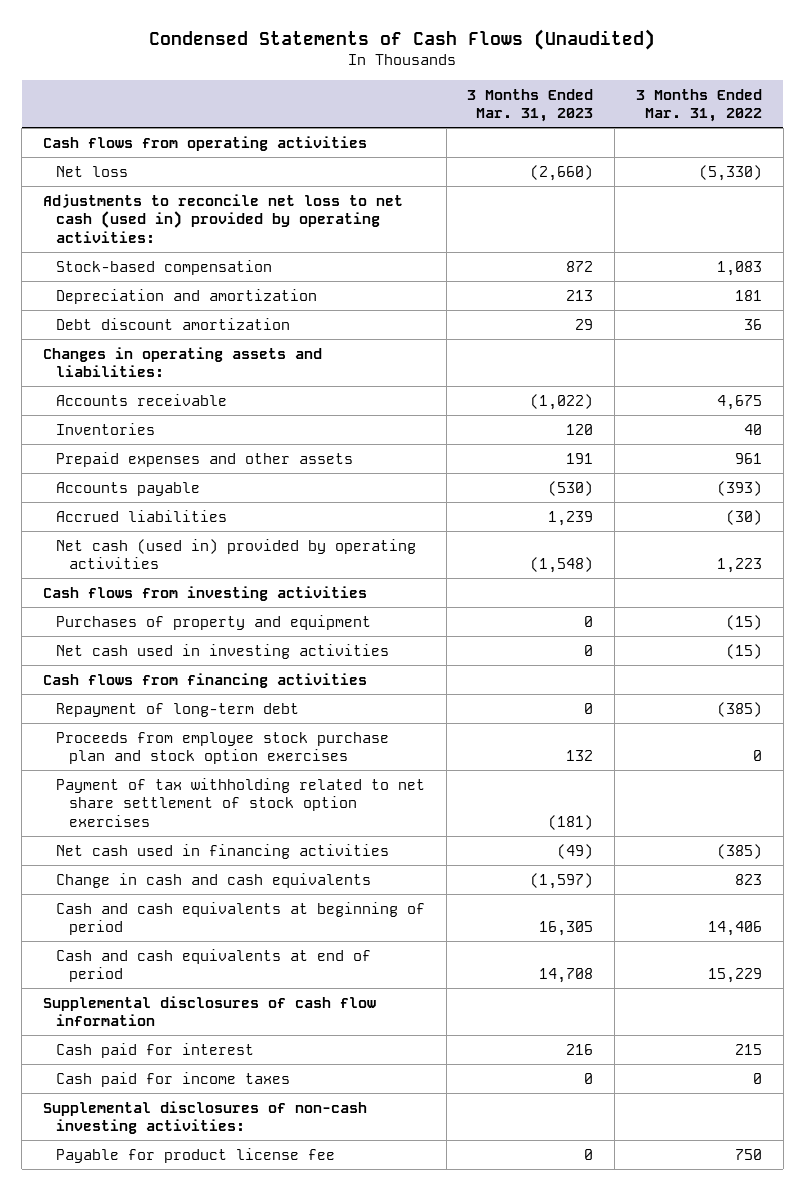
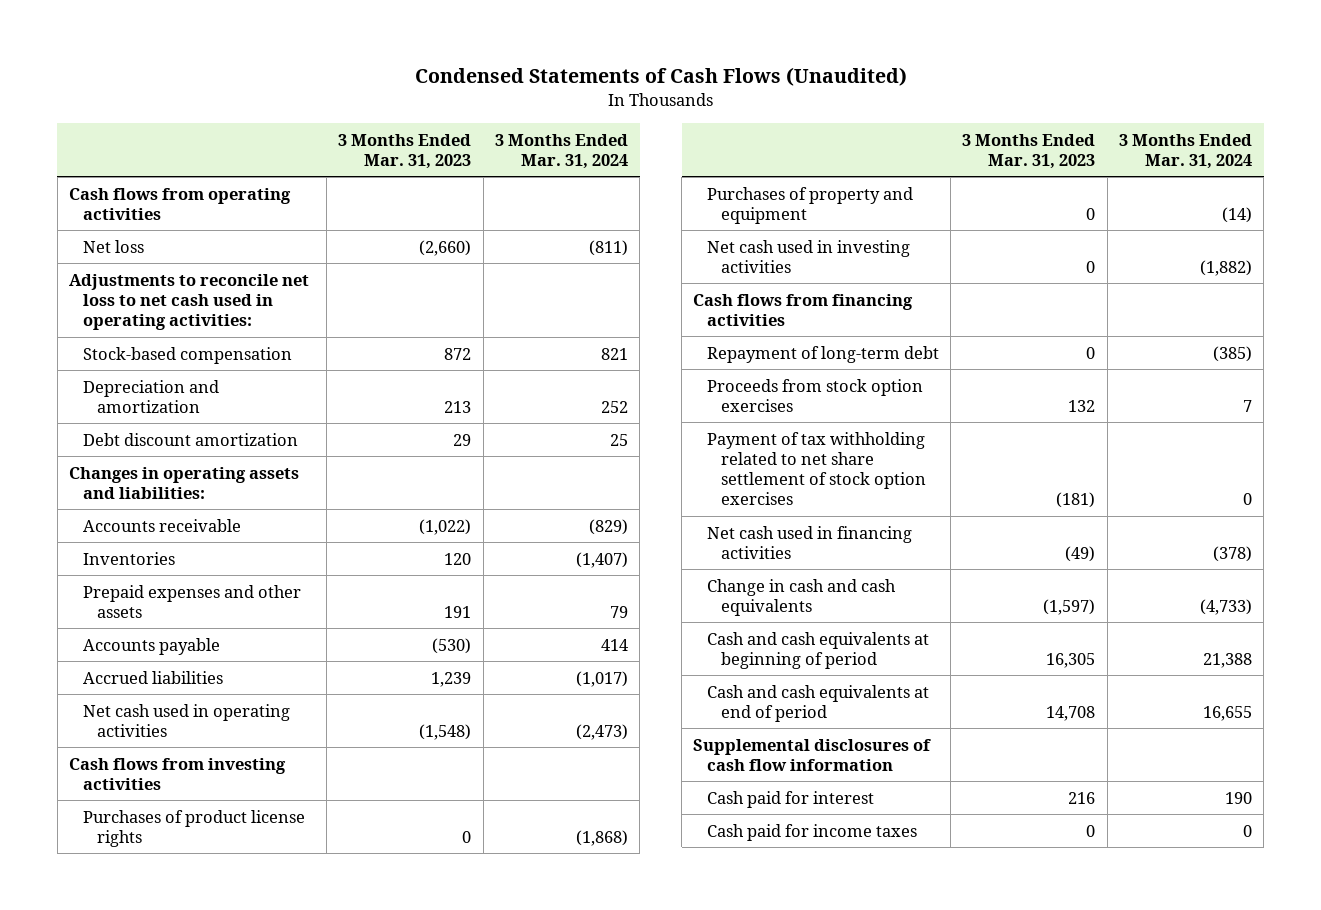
[635,88,762,123] 3 Months Ended Mar. 31, 2022 -> none
none -> [494,133,628,169] 3 Months Ended Mar. 31, 2024
[42,193,403,243] Adjustments to reconcile net loss to net cash (used in) provided by operating activities: -> [69,273,310,330] Adjustments to reconcile net loss to net cash used in operating activities:
[55,538,416,570] Net cash (used in) provided by operating activities -> [82,703,290,737] Net cash used in operating activities
none -> [82,809,305,847] Purchases of product license rights
[55,731,389,765] Proceeds from employee stock purchase plan and stock option exercises -> [706,378,923,412] Proceeds from stock option exercises
[42,1100,367,1135] Supplemental disclosures of non-cash investing activities: -> none
[55,1147,335,1163] Payable for product license fee -> none

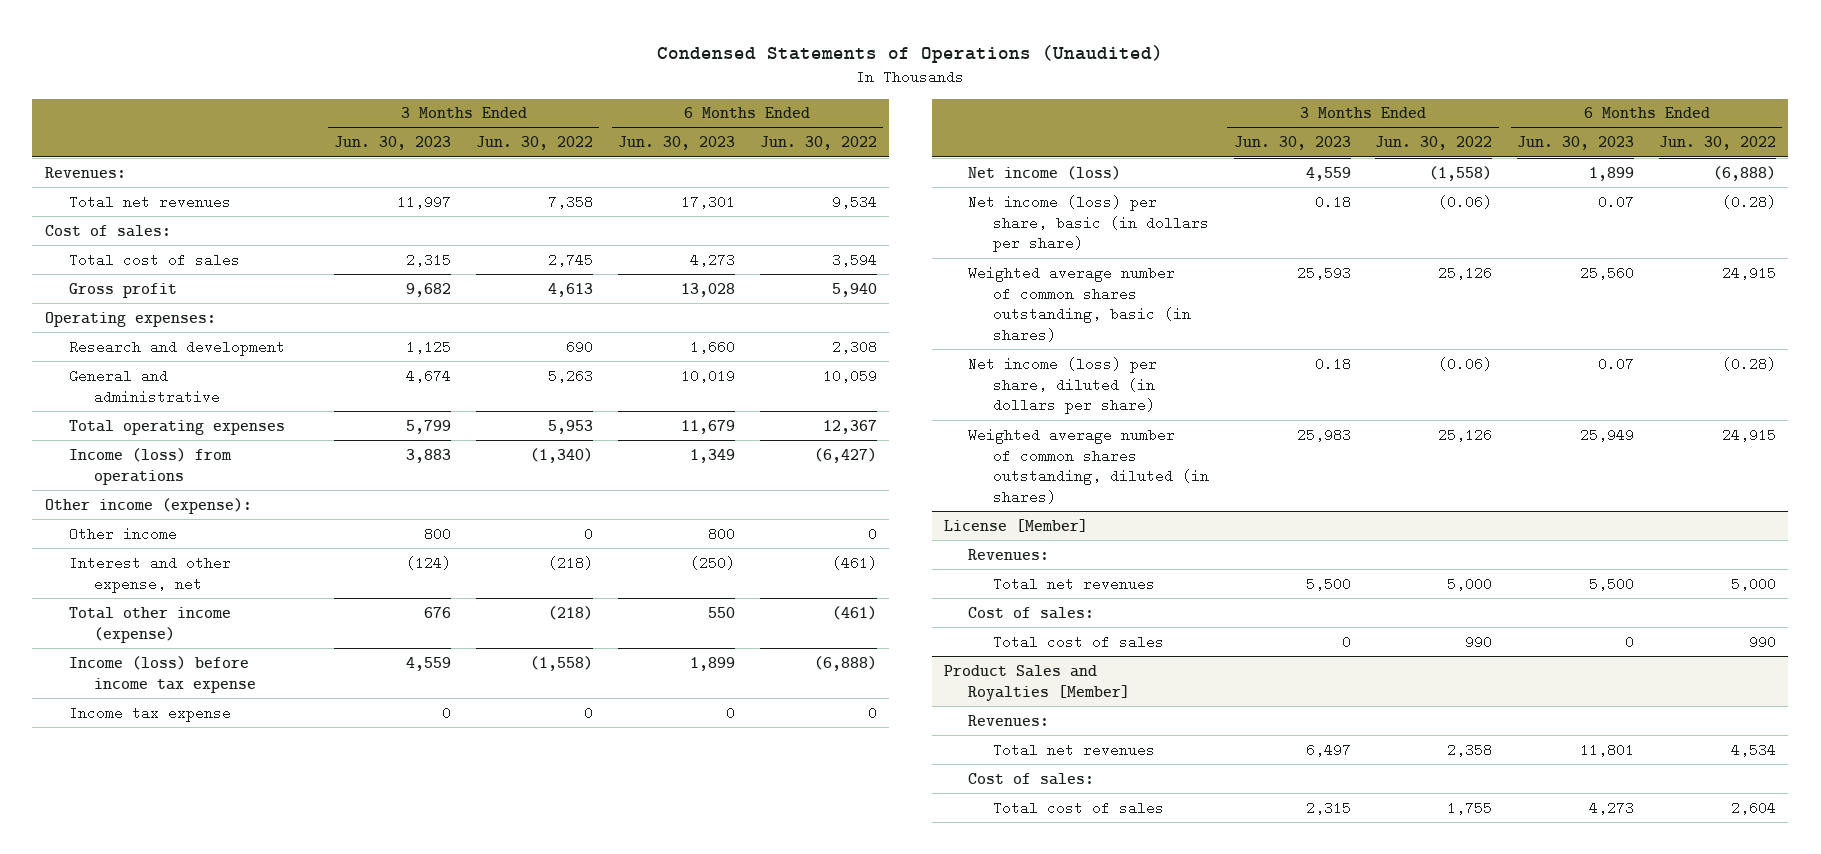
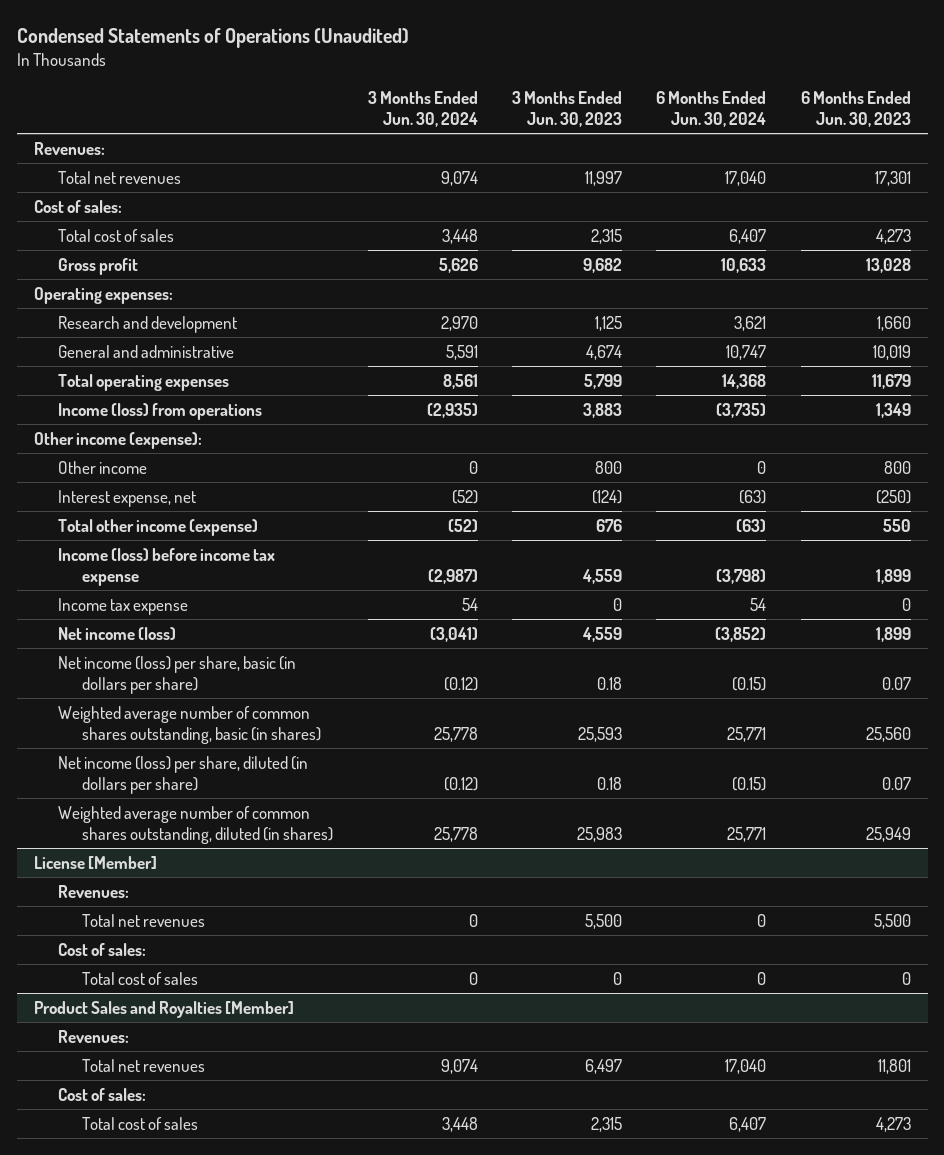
[476,136,594,151] Jun. 30, 2022 -> none
[759,136,877,151] Jun. 30, 2022 -> none
none -> [367,91,478,127] 3 Months Ended Jun. 30, 2024
none -> [656,91,767,127] 6 Months Ended Jun. 30, 2024
[69,555,232,593] Interest and other expense, net -> [57,489,196,507] Interest expense, net

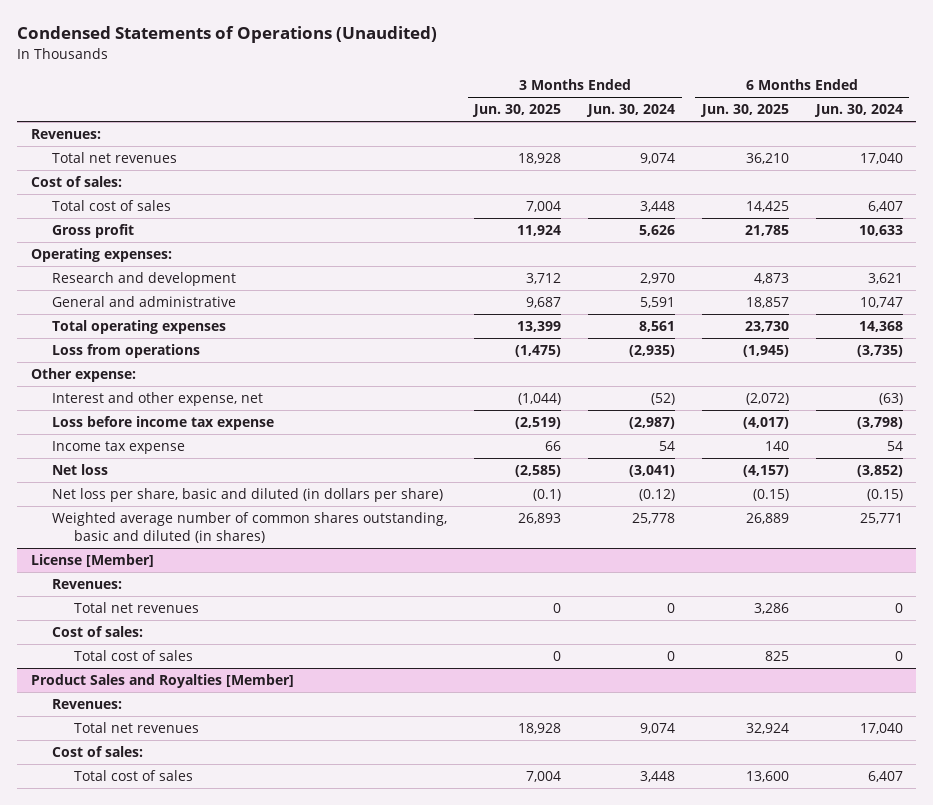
[511,91,622,127] 3 Months Ended Jun. 30, 2023 -> none
[800,91,911,127] 6 Months Ended Jun. 30, 2023 -> none
none -> [472,104,562,118] Jun. 30, 2025
none -> [699,104,789,118] Jun. 30, 2025
[57,460,147,474] Other income -> none
[57,518,258,536] Total other income (expense) -> none
[57,402,262,420] Income (loss) from operations -> [52,344,201,359] Loss from operations
[33,431,202,449] Other income (expense): -> [30,368,136,383] Other expense:
[57,489,196,507] Interest expense, net -> [52,392,264,407] Interest and other expense, net
[57,547,275,586] Income (loss) before income tax expense -> [52,416,275,431] Loss before income tax expense
[57,755,308,794] Net income (loss) per share, diluted (in dollars per share) -> none
[57,805,334,844] Weighted average number of common shares outstanding, diluted (in shares) -> none
[57,626,176,640] Net income (loss) -> [52,464,109,476] Net loss
[57,655,296,694] Net income (loss) per share, basic (in dollars per share) -> [52,488,444,503] Net loss per share, basic and diluted (in dollars per share)
[57,705,322,744] Weighted average number of common shares outstanding, basic (in shares) -> [52,512,448,543] Weighted average number of common shares outstanding, basic and diluted (in shares)

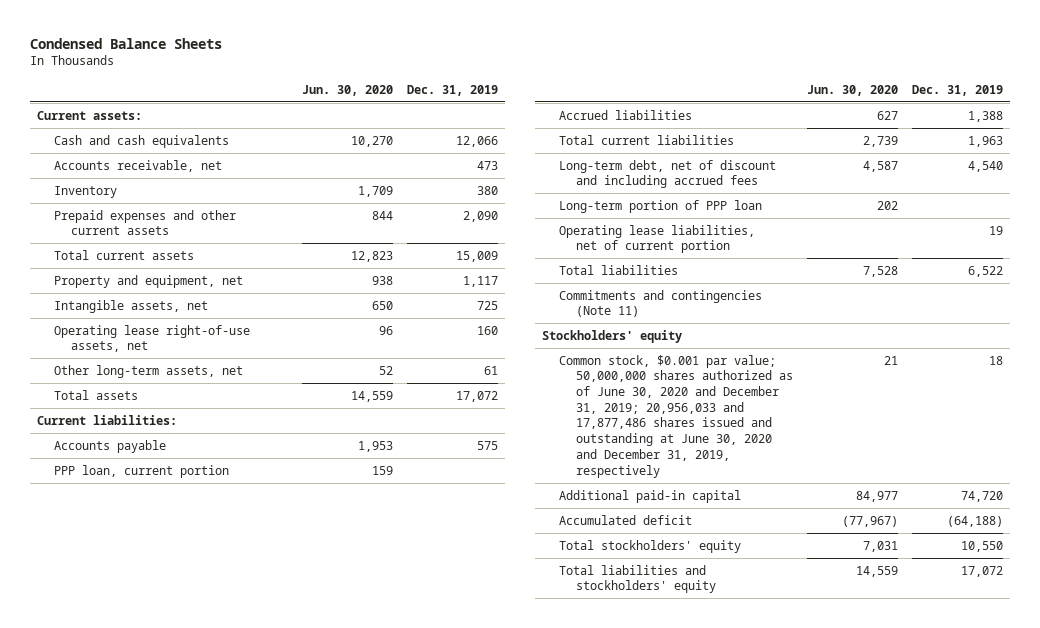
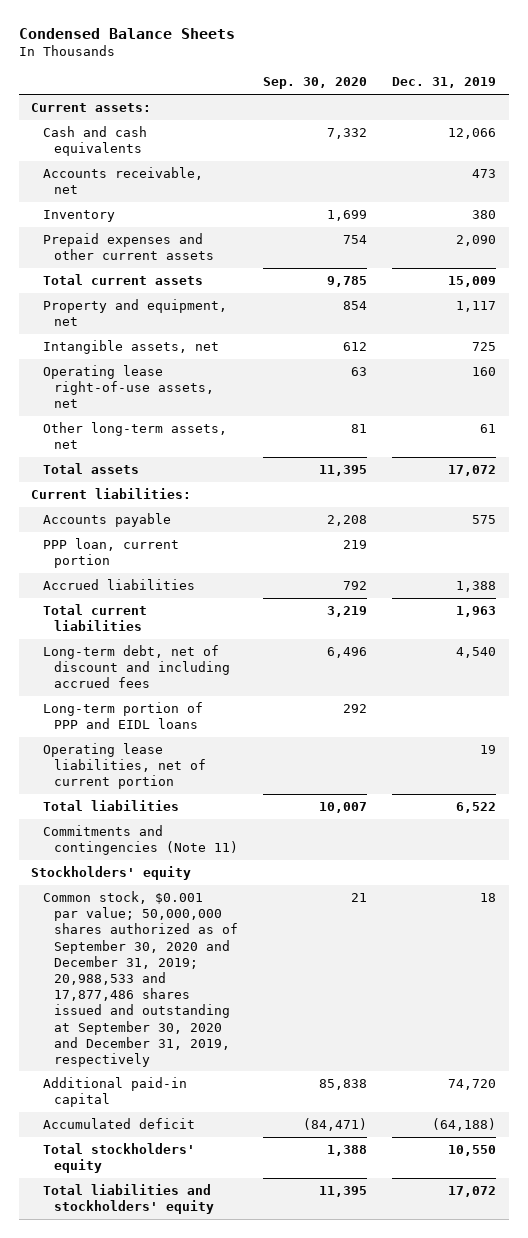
[301,85,393,97] Jun. 30, 2020 -> none
none -> [263,77,368,90] Sep. 30, 2020
[559,199,763,213] Long-term portion of PPP loan -> [42,702,203,730] Long-term portion of PPP and EIDL loans
[559,354,794,478] Common stock, $0.001 par value; 50,000,000 shares authorized as of June 30, 2020 and December 31, 2019; 20,956,033 and 17,877,486 shares issued and outstanding at June 30, 2020 and December 31, 2019, respectively -> [42,891,239,1067] Common stock, $0.001 par value; 50,000,000 shares authorized as of September 30, 2020 and December 31, 2019; 20,988,533 and 17,877,486 shares issued and outstanding at September 30, 2020 and December 31, 2019, respectively

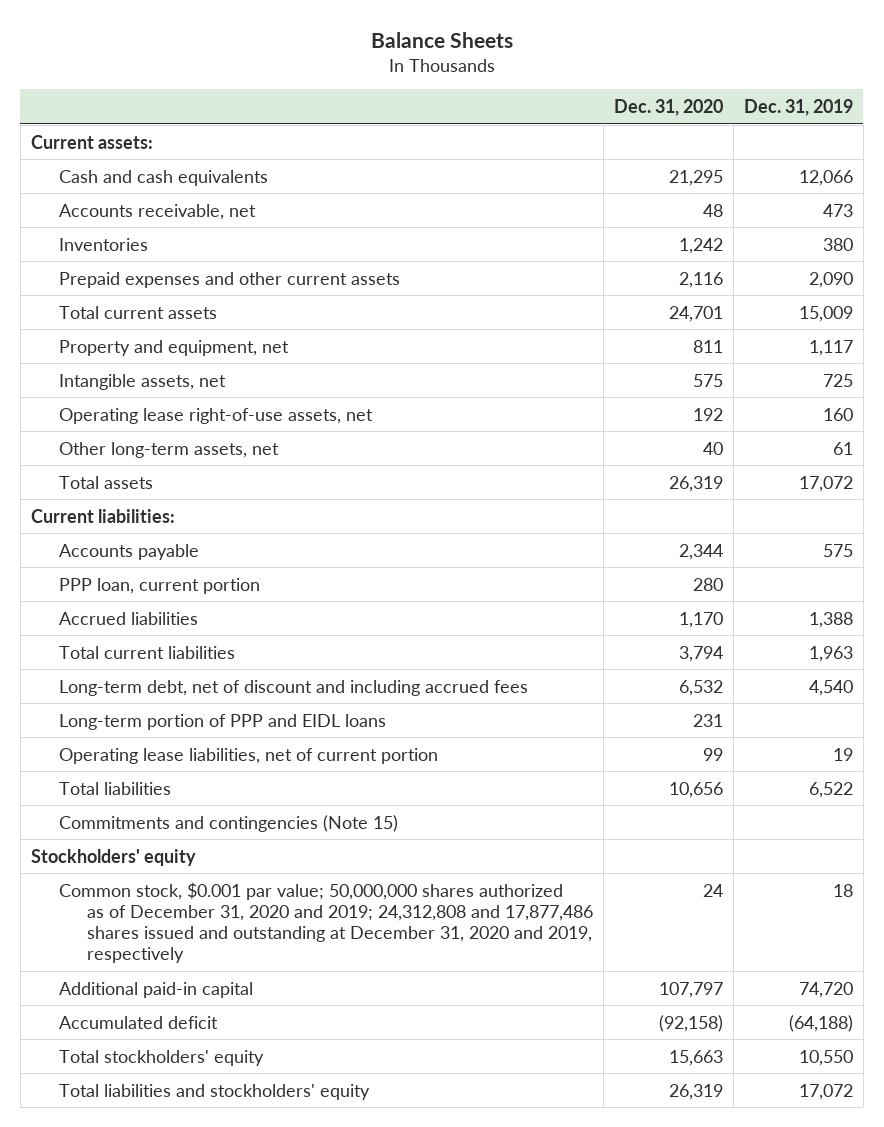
[18,27,235,39] Condensed Balance Sheets -> [370,31,513,48] Balance Sheets
[263,77,368,90] Sep. 30, 2020 -> none
none -> [614,98,724,116] Dec. 31, 2020
[42,210,115,223] Inventory -> [59,237,149,251] Inventories
[42,825,239,856] Commitments and contingencies (Note 11) -> [59,814,399,832] Commitments and contingencies (Note 15)
[42,891,239,1067] Common stock, $0.001 par value; 50,000,000 shares authorized as of September 30, 2020 and December 31, 2019; 20,988,533 and 17,877,486 shares issued and outstanding at September 30, 2020 and December 31, 2019, respectively -> [59,881,594,963] Common stock, $0.001 par value; 50,000,000 shares authorized as of December 31, 2020 and 2019; 24,312,808 and 17,877,486 shares issued and outstanding at December 31, 2020 and 2019, respectively

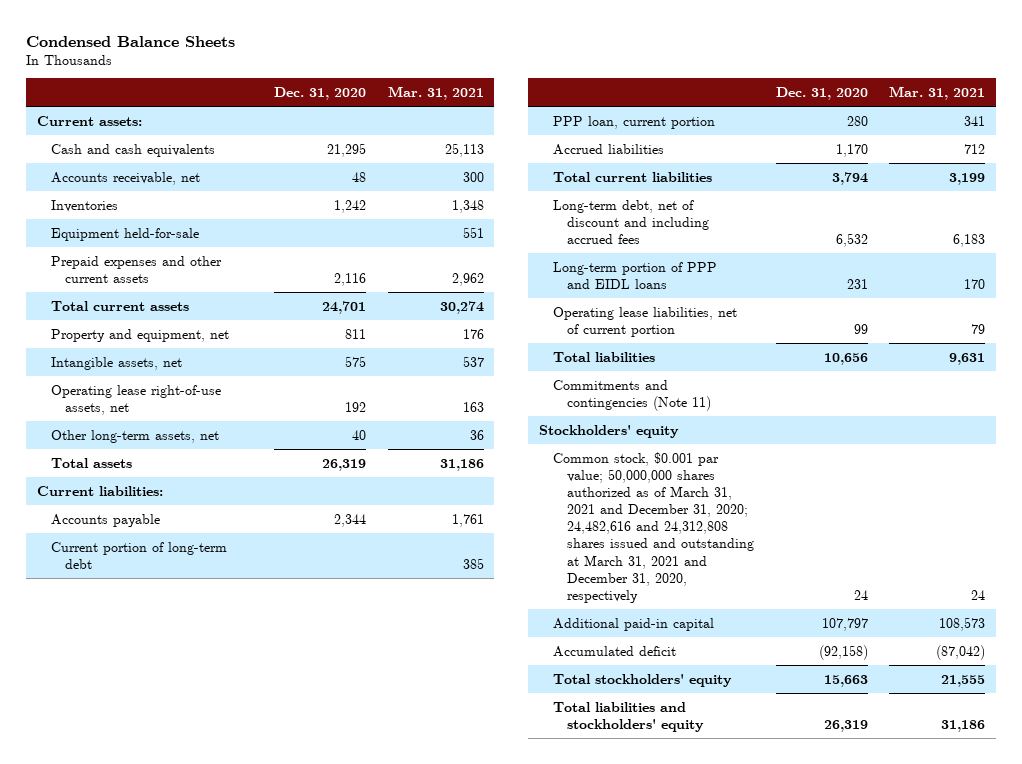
[370,31,513,48] Balance Sheets -> [26,35,236,47] Condensed Balance Sheets
[743,98,853,116] Dec. 31, 2019 -> none
none -> [387,85,484,100] Mar. 31, 2021
none -> [51,227,200,241] Equipment held-for-sale
none -> [51,541,228,569] Current portion of long-term debt
[59,814,399,832] Commitments and contingencies (Note 15) -> [552,379,712,411] Commitments and contingencies (Note 11)
[59,881,594,963] Common stock, $0.001 par value; 50,000,000 shares authorized as of December 31, 2020 and 2019; 24,312,808 and 17,877,486 shares issued and outstanding at December 31, 2020 and 2019, respectively -> [552,451,755,603] Common stock, $0.001 par value; 50,000,000 shares authorized as of March 31, 2021 and December 31, 2020; 24,482,616 and 24,312,808 shares issued and outstanding at March 31, 2021 and December 31, 2020, respectively

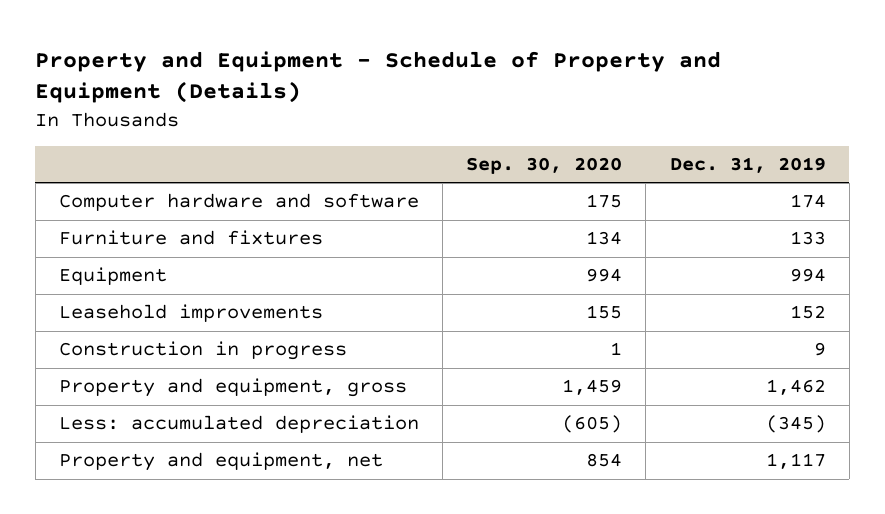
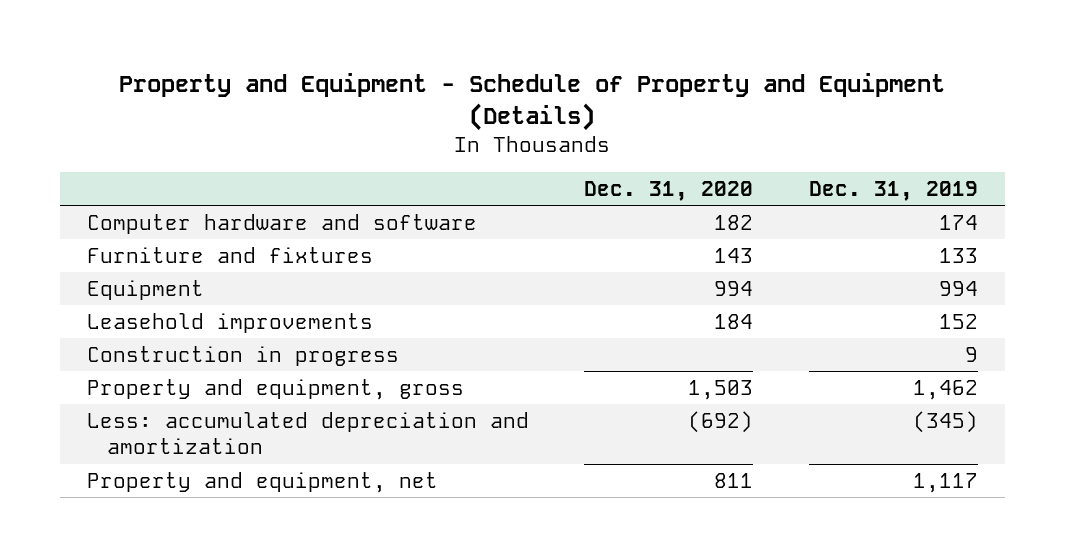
[466,157,623,175] Sep. 30, 2020 -> none
none -> [584,181,754,202] Dec. 31, 2020
[58,415,419,434] Less: accumulated depreciation -> [87,411,530,455] Less: accumulated depreciation and amortization

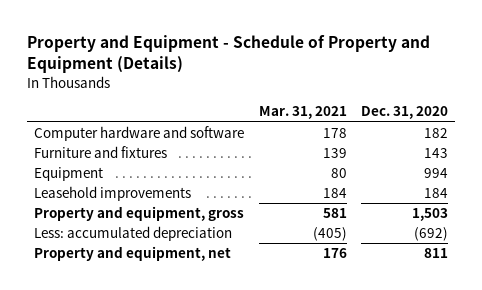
[808,181,978,202] Dec. 31, 2019 -> none
none -> [258,106,347,120] Mar. 31, 2021
[87,345,400,366] Construction in progress -> none
[87,411,530,455] Less: accumulated depreciation and amortization -> [34,226,233,242] Less: accumulated depreciation

